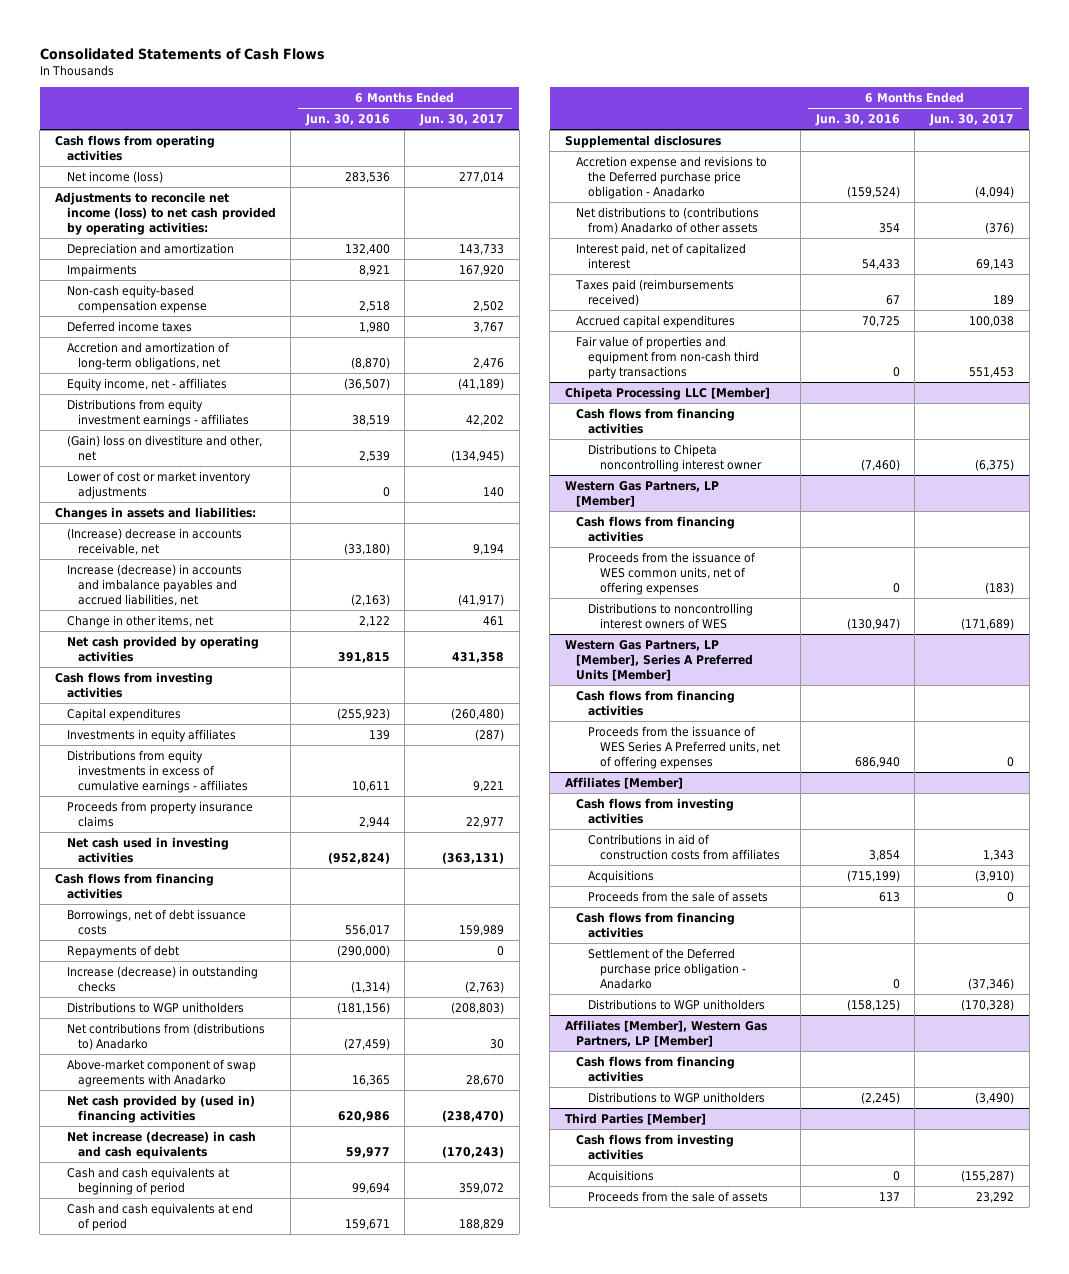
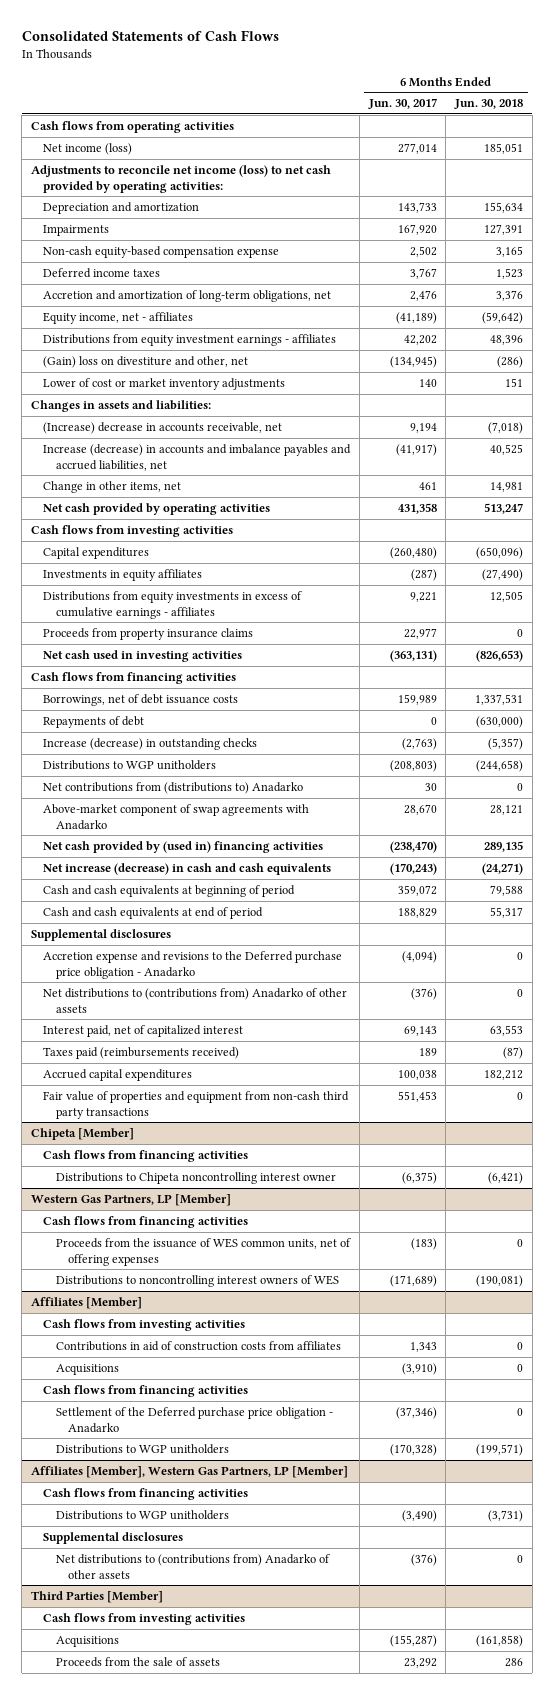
[304,114,390,127] Jun. 30, 2016 -> none
none -> [454,99,524,110] Jun. 30, 2018
[564,386,770,400] Chipeta Processing LLC [Member] -> [30,1127,134,1140] Chipeta [Member]
[564,639,754,681] Western Gas Partners, LP [Member], Series A Preferred Units [Member] -> none
[576,689,736,716] Cash flows from financing activities -> none
[588,725,780,769] Proceeds from the issuance of WES Series A Preferred units, net of offering expenses -> none
[588,890,769,902] Proceeds from the sale of assets -> none
none -> [43,1531,184,1544] Supplemental disclosures
none -> [55,1553,330,1579] Net distributions to (contributions from) Anadarko of other assets

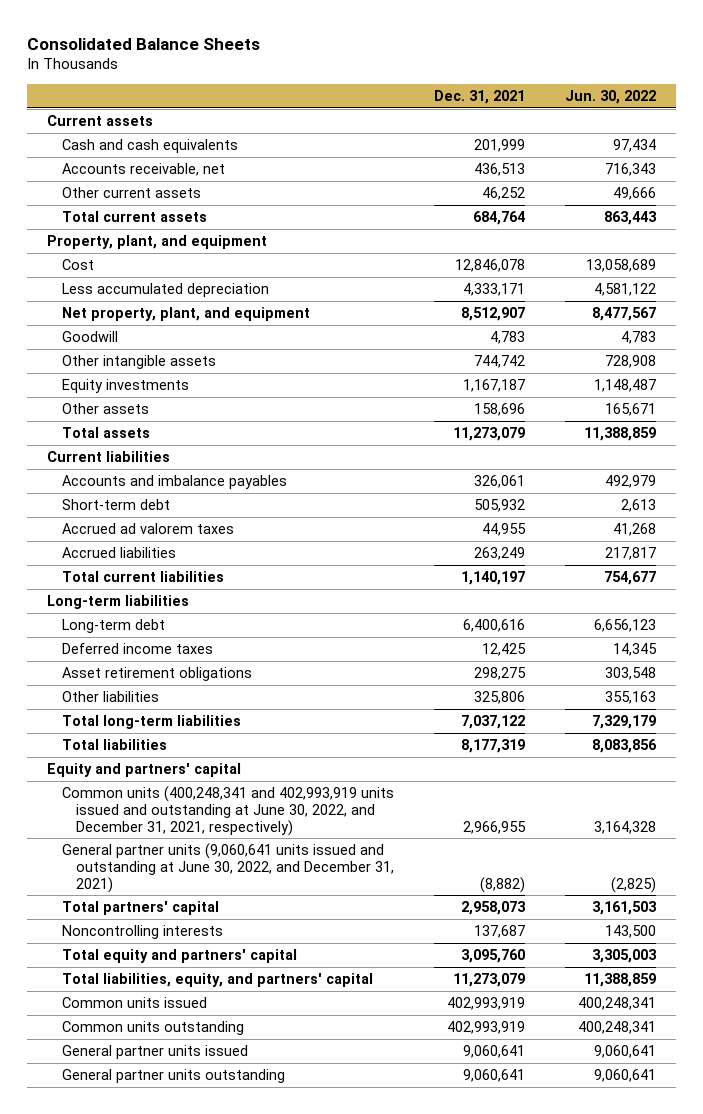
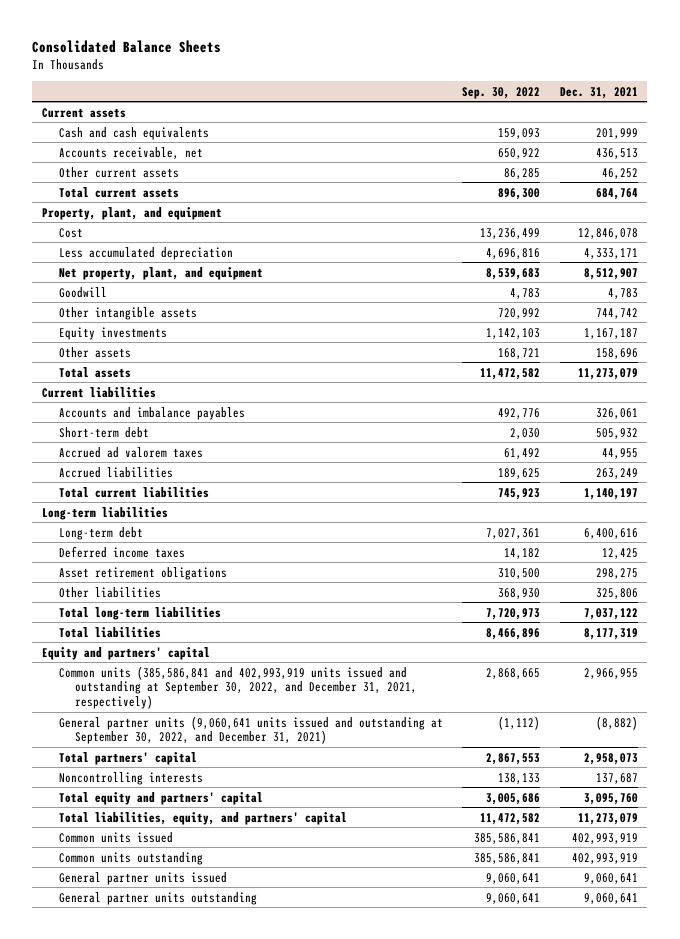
[565,90,657,105] Jun. 30, 2022 -> none
none -> [462,86,541,99] Sep. 30, 2022
[61,786,394,836] Common units (400,248,341 and 402,993,919 units issued and outstanding at June 30, 2022, and December 31, 2021, respectively) -> [58,665,418,709] Common units (385,586,841 and 402,993,919 units issued and outstanding at September 30, 2022, and December 31, 2021, respectively)
[61,843,395,893] General partner units (9,060,641 units issued and outstanding at June 30, 2022, and December 31, 2021) -> [58,715,443,745] General partner units (9,060,641 units issued and outstanding at September 30, 2022, and December 31, 2021)

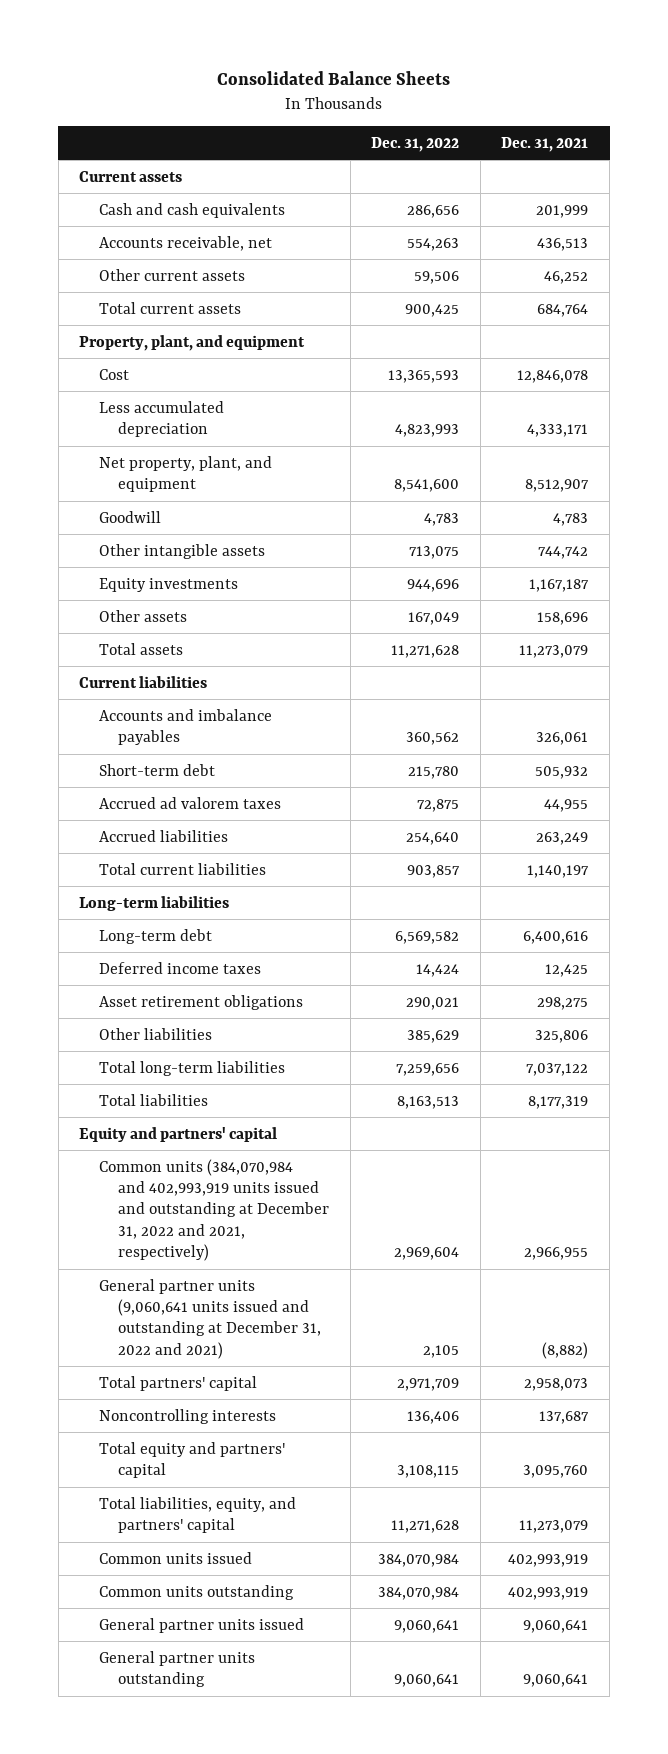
[462,86,541,99] Sep. 30, 2022 -> none
none -> [371,136,460,152] Dec. 31, 2022
[58,665,418,709] Common units (385,586,841 and 402,993,919 units issued and outstanding at September 30, 2022, and December 31, 2021, respectively) -> [98,1158,329,1262] Common units (384,070,984 and 402,993,919 units issued and outstanding at December 31, 2022 and 2021, respectively)
[58,715,443,745] General partner units (9,060,641 units issued and outstanding at September 30, 2022, and December 31, 2021) -> [98,1278,321,1359] General partner units (9,060,641 units issued and outstanding at December 31, 2022 and 2021)

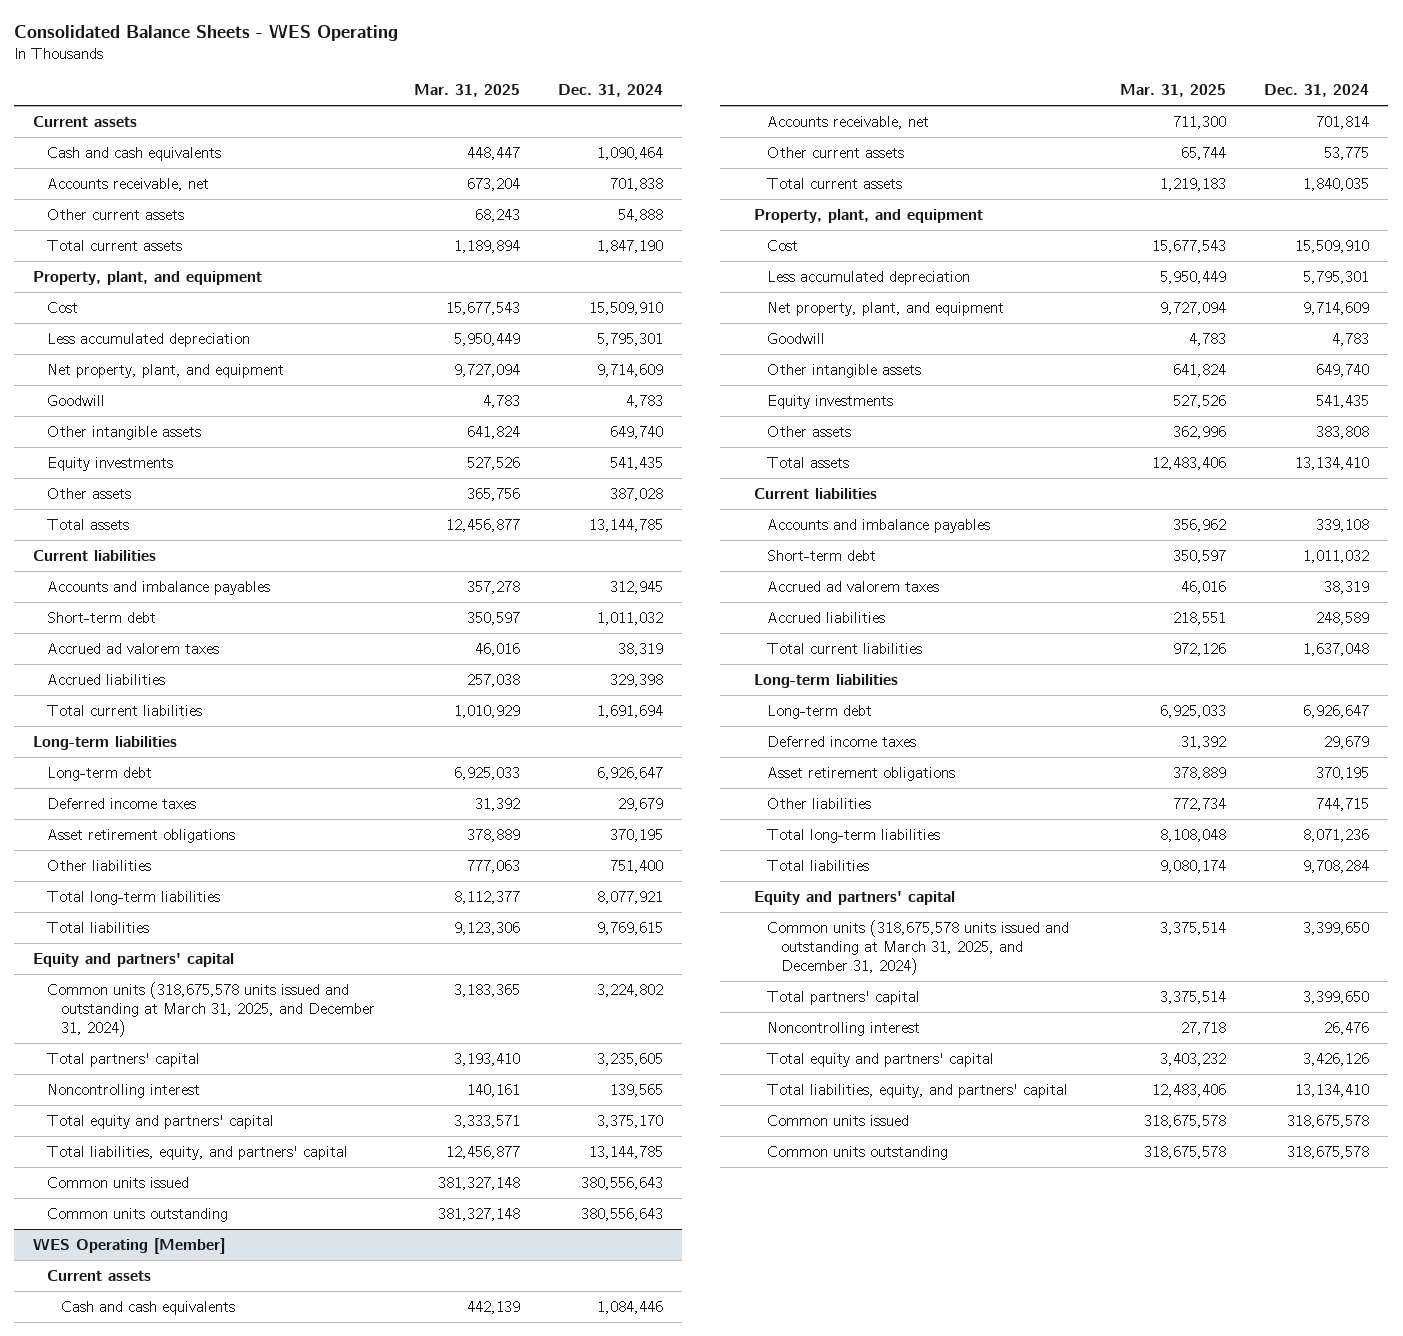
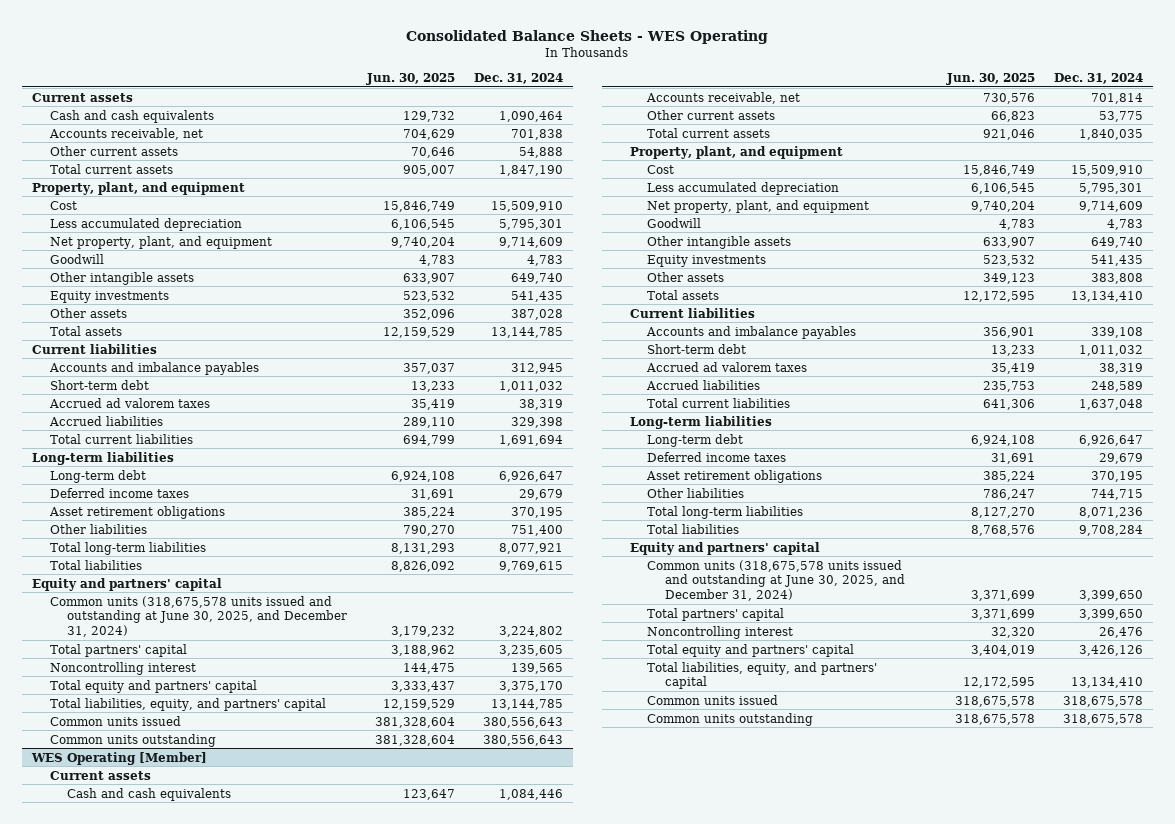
[413,84,520,98] Mar. 31, 2025 -> none
none -> [365,72,455,85] Jun. 30, 2025
[47,981,376,1037] Common units (318,675,578 units issued and outstanding at March 31, 2025, and December 31, 2024) -> [49,595,348,638] Common units (318,675,578 units issued and outstanding at June 30, 2025, and December 31, 2024)
[767,919,1070,975] Common units (318,675,578 units issued and outstanding at March 31, 2025, and December 31, 2024) -> [647,559,906,602] Common units (318,675,578 units issued and outstanding at June 30, 2025, and December 31, 2024)

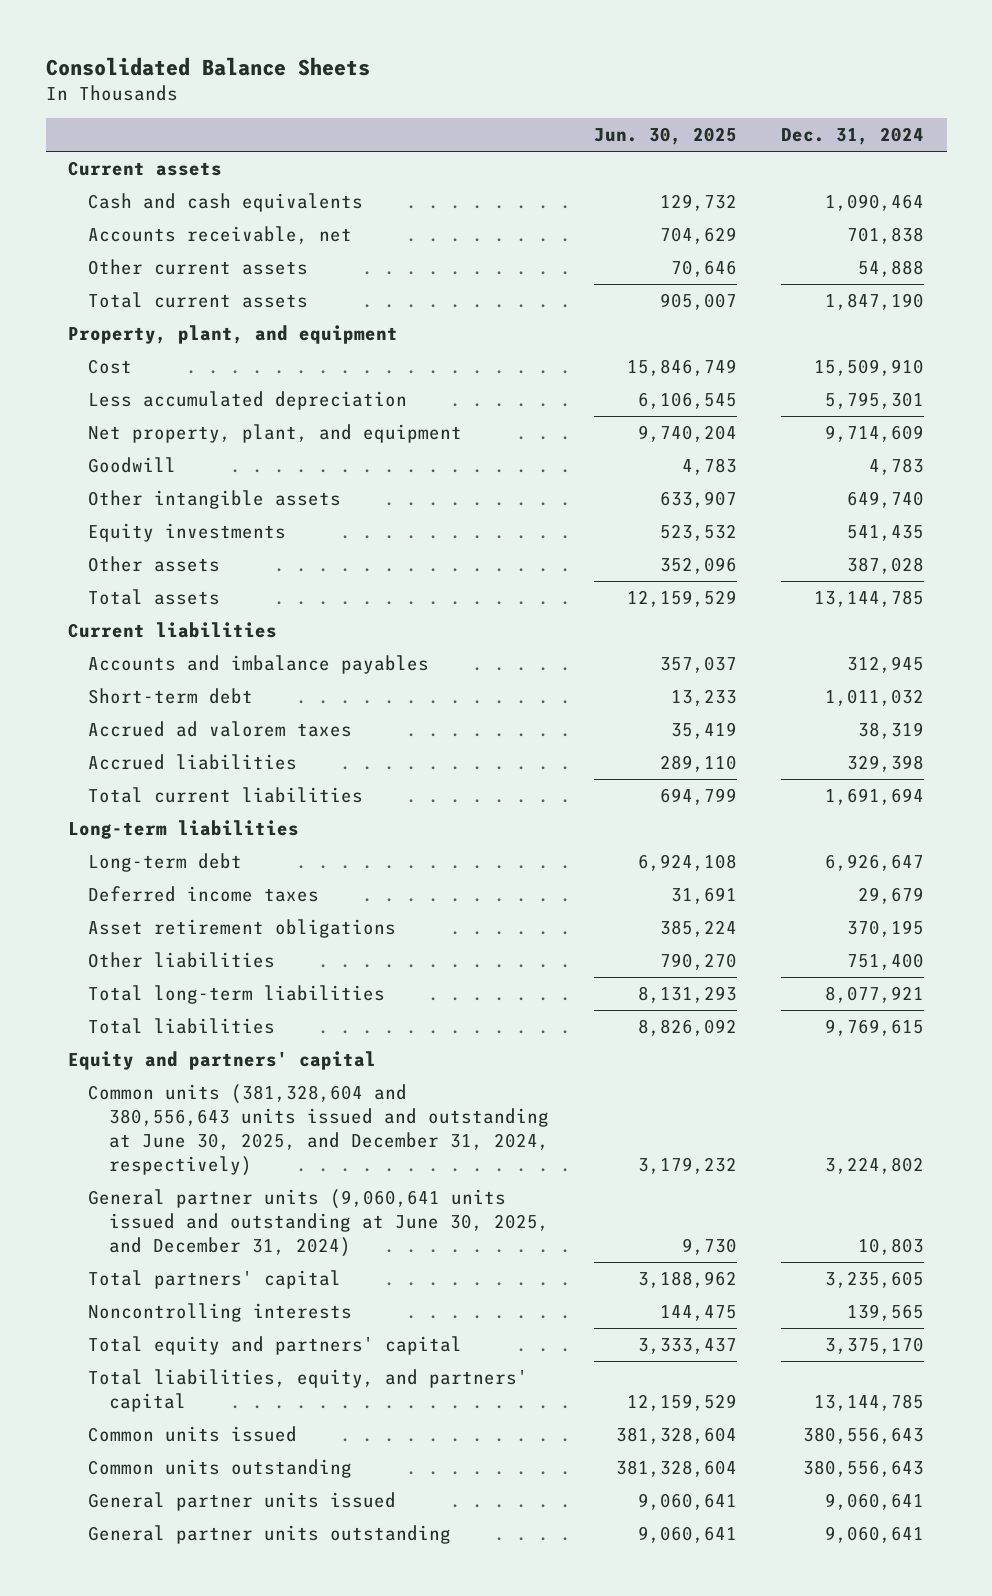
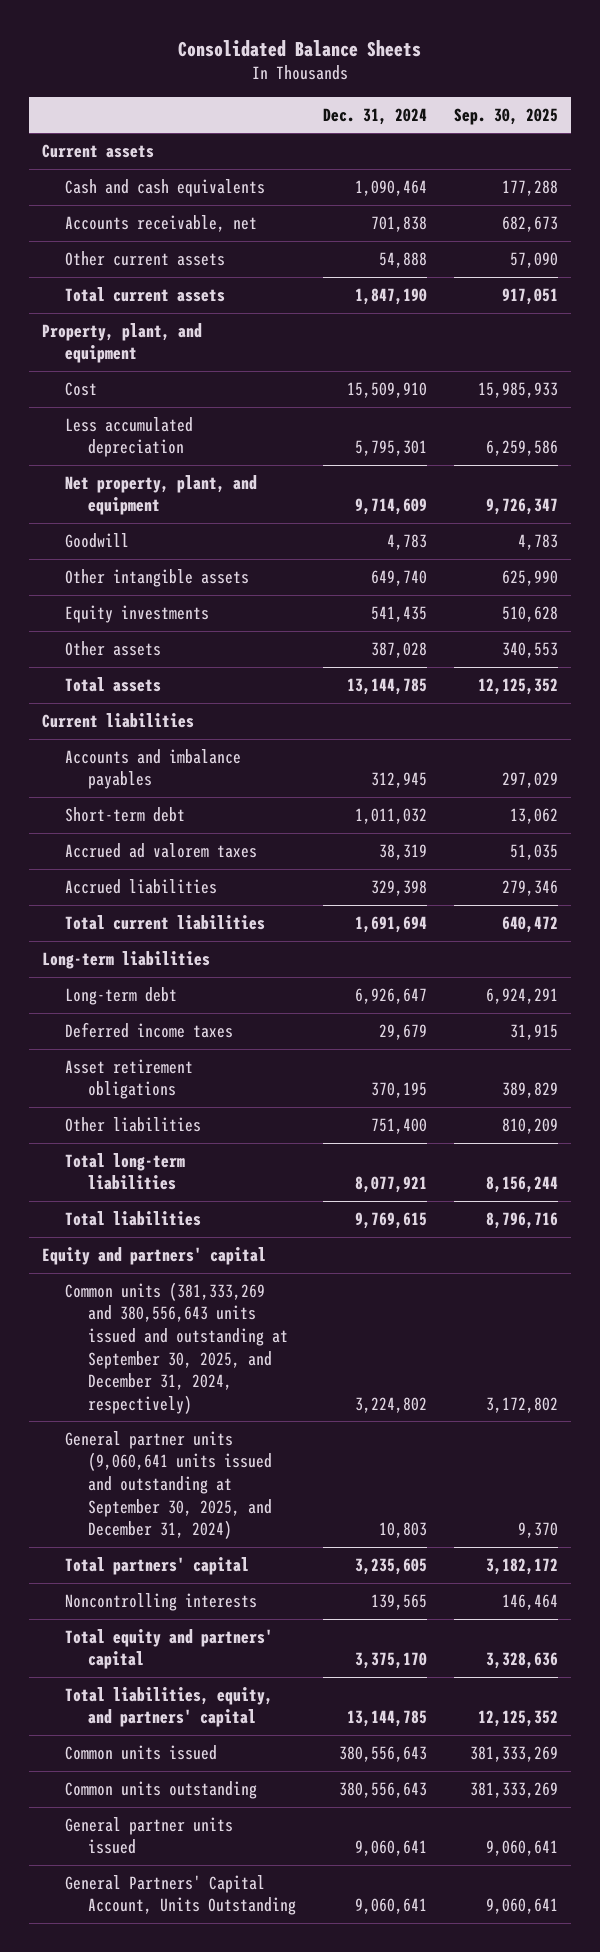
[593,127,737,146] Jun. 30, 2025 -> none
none -> [453,107,558,125] Sep. 30, 2025
[88,1083,550,1176] Common units (381,328,604 and 380,556,643 units issued and outstanding at June 30, 2025, and December 31, 2024, respectively) -> [65,1281,289,1414] Common units (381,333,269 and 380,556,643 units issued and outstanding at September 30, 2025, and December 31, 2024, respectively)
[88,1188,550,1257] General partner units (9,060,641 units issued and outstanding at June 30, 2025, and December 31, 2024) -> [65,1430,273,1540] General partner units (9,060,641 units issued and outstanding at September 30, 2025, and December 31, 2024)
[88,1524,452,1544] General partner units outstanding -> [65,1874,297,1916] General Partners' Capital Account, Units Outstanding

